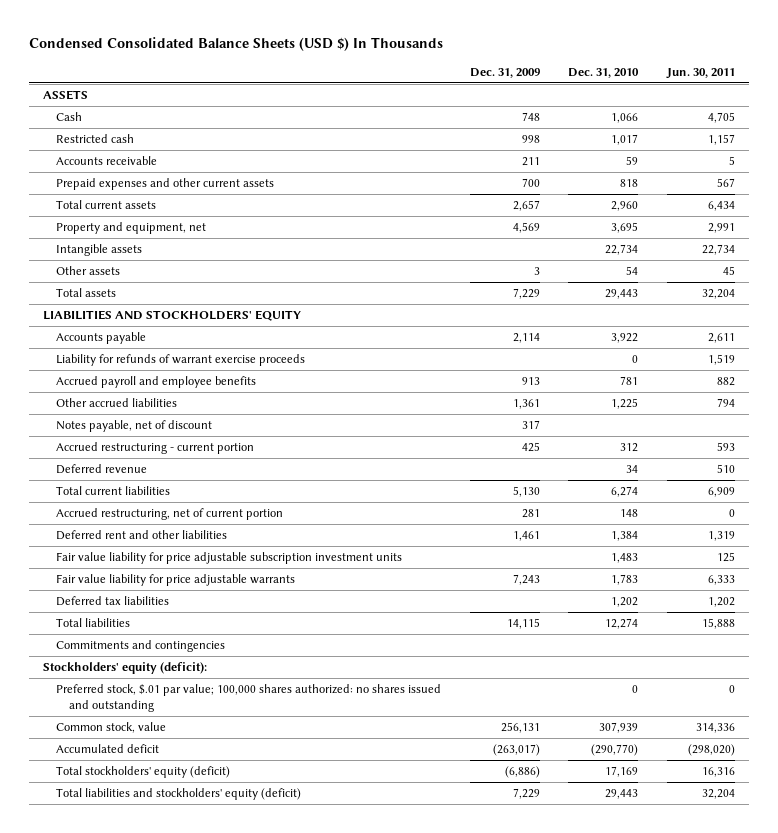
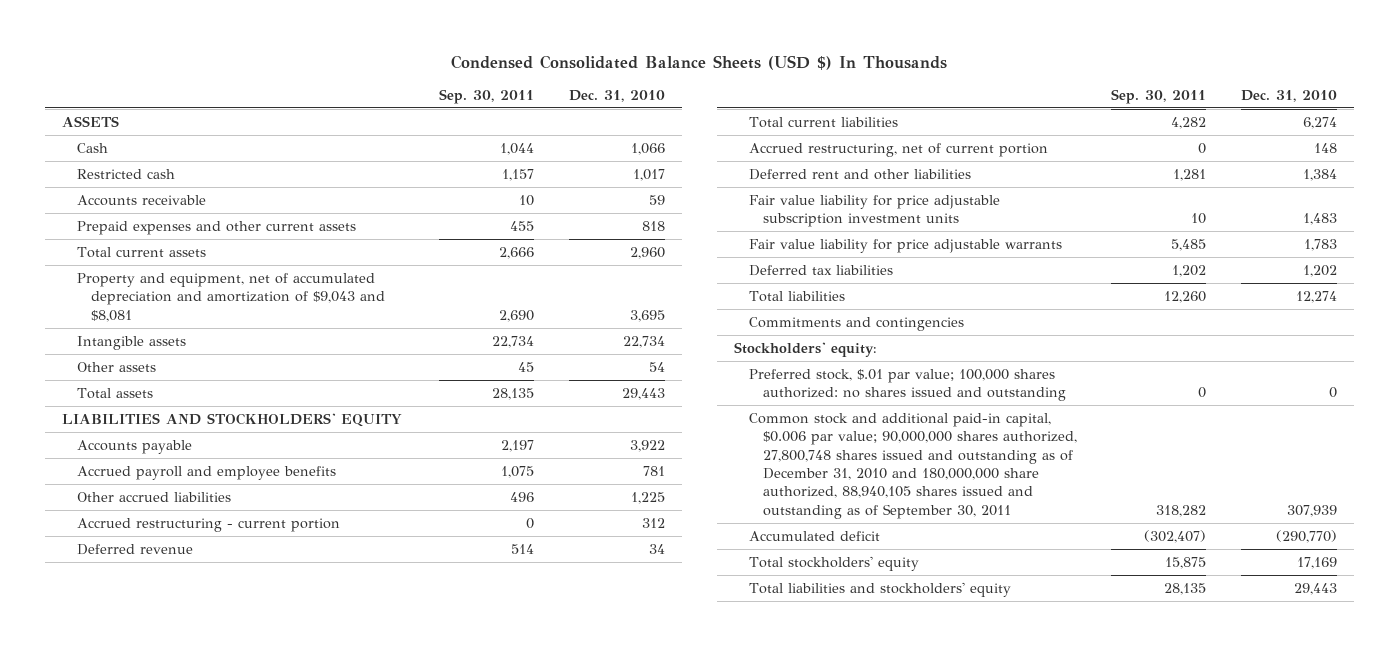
[469,67,540,78] Dec. 31, 2009 -> none
[665,67,735,79] Jun. 30, 2011 -> none
none -> [439,88,535,104] Sep. 30, 2011
[55,222,206,235] Property and equipment, net -> [76,272,386,322] Property and equipment, net of accumulated depreciation and amortization of $9,043 and $8,081
[55,354,305,367] Liability for refunds of warrant exercise proceeds -> none
[55,420,212,433] Notes payable, net of discount -> none
[42,662,207,675] Stockholders' equity (deficit): -> [734,341,878,357] Stockholders' equity:
[55,722,166,734] Common stock, value -> [748,412,1078,519] Common stock and additional paid-in capital, $0.006 par value; 90,000,000 shares authorized, 27,800,748 shares issued and outstanding as of December 31, 2010 and 180,000,000 share authorized, 88,940,105 shares issued and outstanding as of September 30, 2011
[55,766,230,779] Total stockholders' equity (deficit) -> [748,555,919,571] Total stockholders' equity
[55,788,301,801] Total liabilities and stockholders' equity (deficit) -> [748,581,1011,597] Total liabilities and stockholders' equity

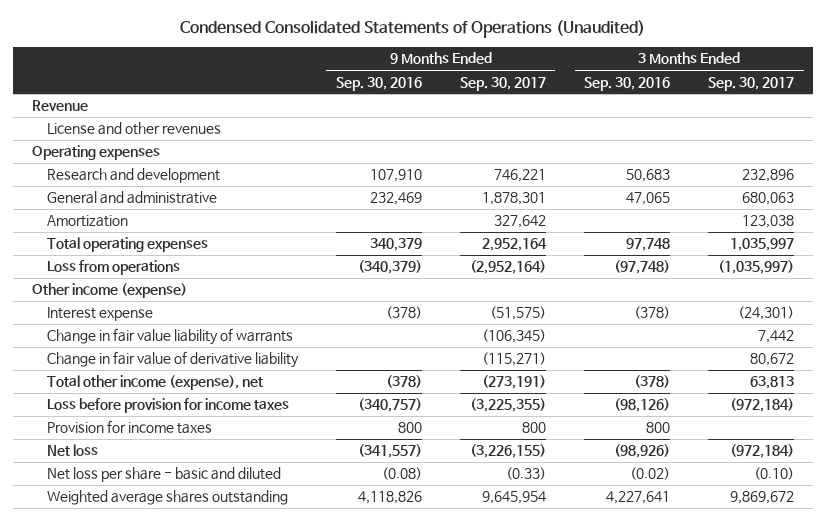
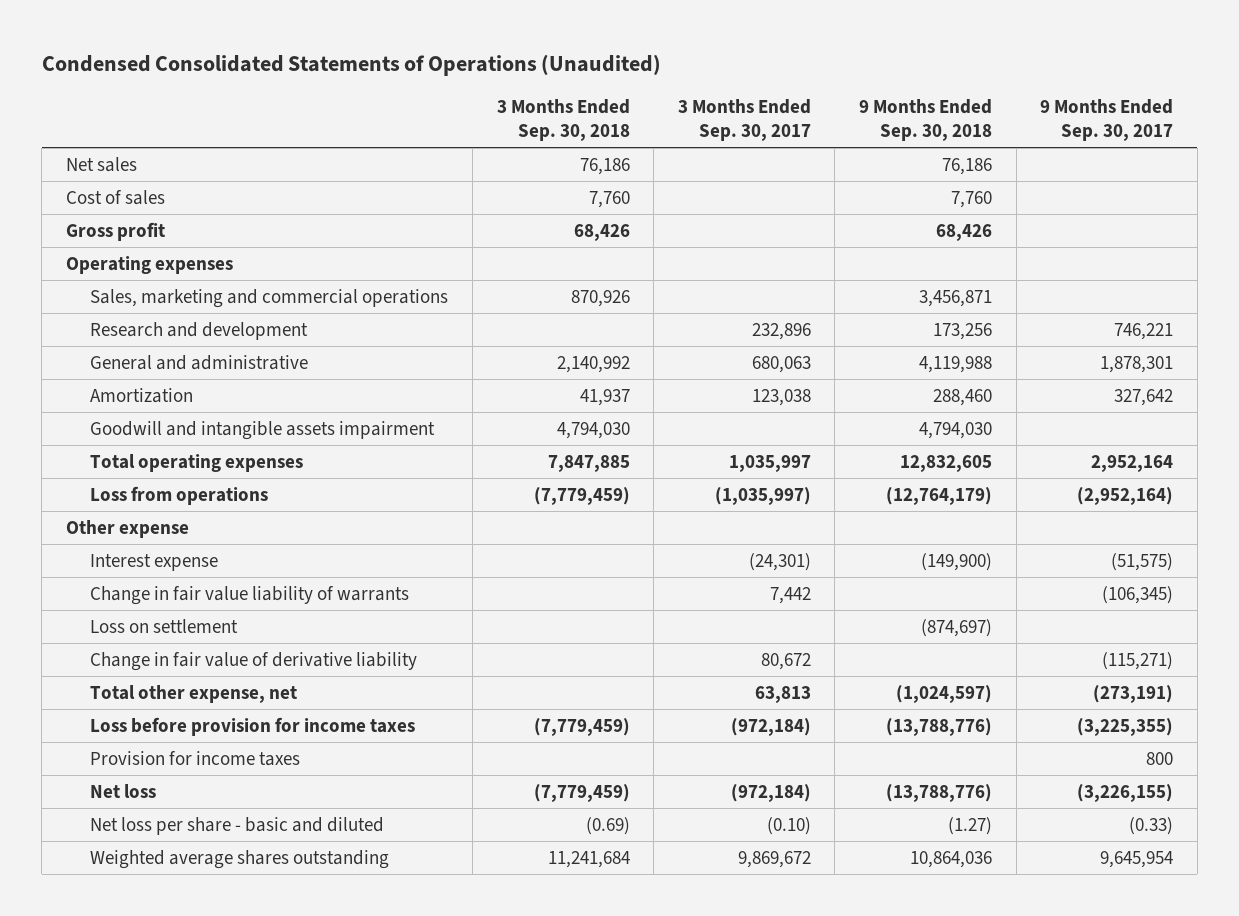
[335,76,422,91] Sep. 30, 2016 -> none
[584,76,671,91] Sep. 30, 2016 -> none
none -> [496,99,630,142] 3 Months Ended Sep. 30, 2018
none -> [859,99,993,142] 9 Months Ended Sep. 30, 2018
[31,100,88,112] Revenue -> none
[46,122,221,136] License and other revenues -> none
none -> [65,156,137,172] Net sales
none -> [65,189,165,205] Cost of sales
none -> [65,221,165,241] Gross profit
none -> [90,288,449,308] Sales, marketing and commercial operations
none -> [90,420,436,440] Goodwill and intangible assets impairment
[31,283,187,299] Other income (expense) -> [65,519,189,538] Other expense
none -> [90,618,239,633] Loss on settlement
[46,375,263,391] Total other income (expense), net -> [90,684,298,703] Total other expense, net

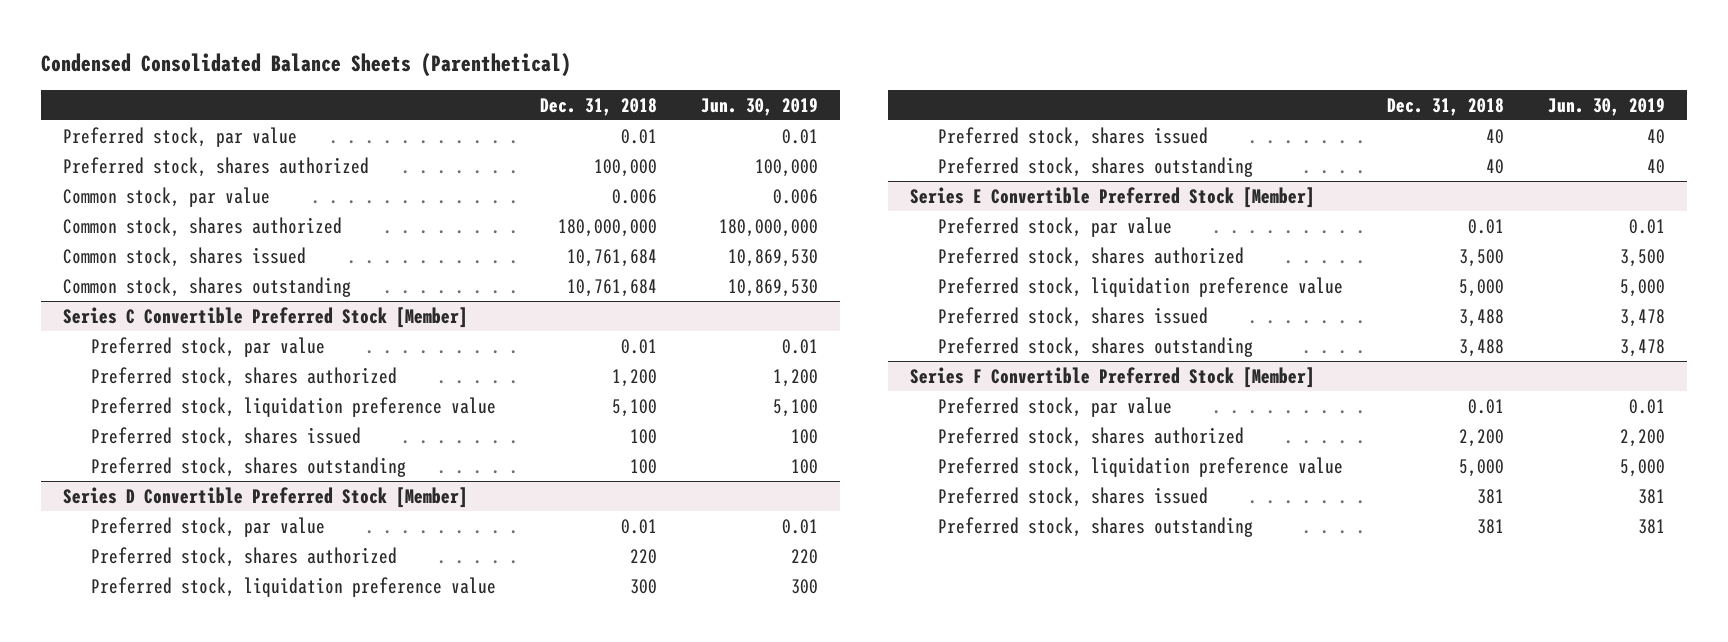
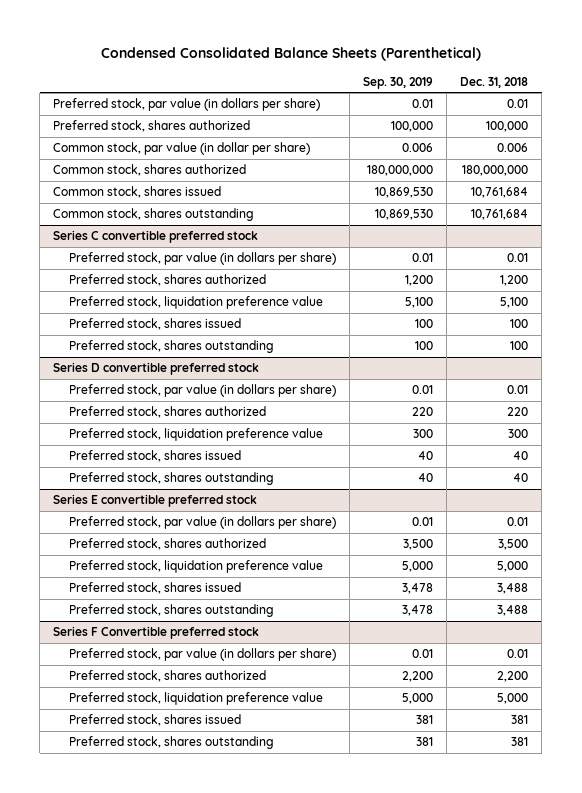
[700,97,818,116] Jun. 30, 2019 -> none
none -> [363,76,434,89] Sep. 30, 2019
[62,126,297,147] Preferred stock, par value -> [53,98,321,112] Preferred stock, par value (in dollars per share)
[62,186,270,207] Common stock, par value -> [53,142,311,156] Common stock, par value (in dollar per share)
[62,306,468,328] Series C Convertible Preferred Stock [Member] -> [53,230,259,244] Series C convertible preferred stock
[90,336,325,357] Preferred stock, par value -> [68,252,336,266] Preferred stock, par value (in dollars per share)
[62,486,468,508] Series D Convertible Preferred Stock [Member] -> [53,362,260,376] Series D convertible preferred stock
[90,516,325,537] Preferred stock, par value -> [68,384,336,398] Preferred stock, par value (in dollars per share)
[909,186,1315,208] Series E Convertible Preferred Stock [Member] -> [53,494,258,508] Series E convertible preferred stock
[938,216,1173,237] Preferred stock, par value -> [68,516,336,530] Preferred stock, par value (in dollars per share)
[909,366,1315,388] Series F Convertible Preferred Stock [Member] -> [53,626,260,640] Series F Convertible preferred stock
[938,396,1173,417] Preferred stock, par value -> [68,648,336,662] Preferred stock, par value (in dollars per share)

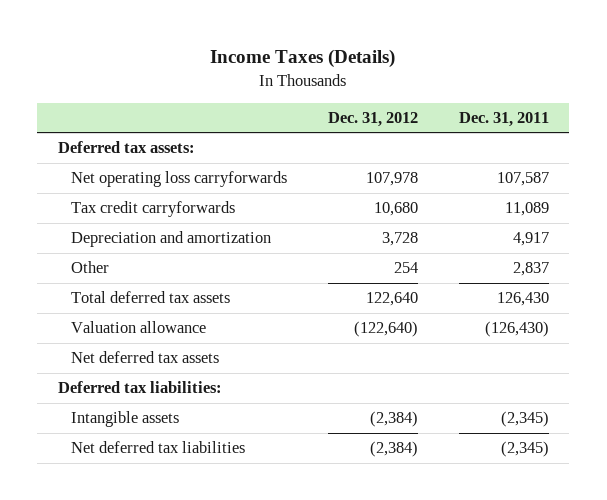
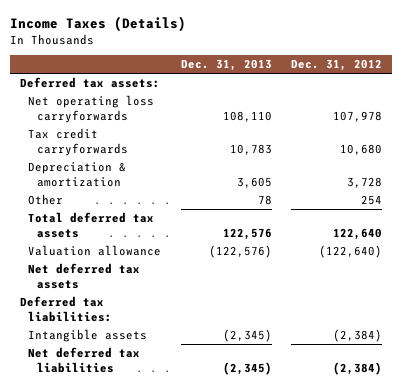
[458,111,549,127] Dec. 31, 2011 -> none
none -> [180,59,272,72] Dec. 31, 2013
[71,231,272,248] Depreciation and amortization -> [28,162,127,188] Depreciation & amortization

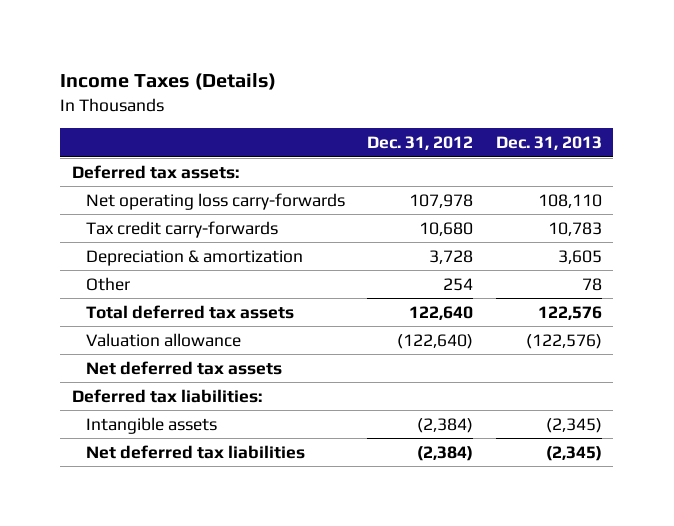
[28,95,155,124] Net operating loss carryforwards -> [85,192,345,210] Net operating loss carry-forwards
[28,128,128,157] Tax credit carryforwards -> [85,220,278,238] Tax credit carry-forwards

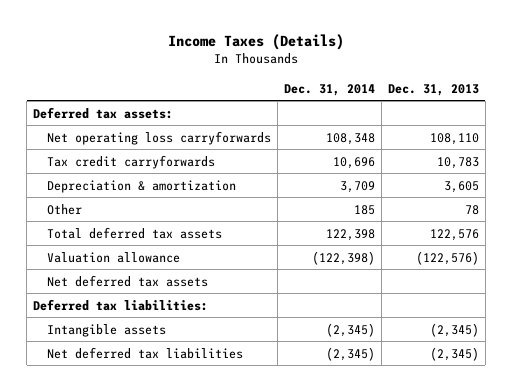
[367,136,474,151] Dec. 31, 2012 -> none
none -> [284,83,376,96] Dec. 31, 2014
[85,192,345,210] Net operating loss carry-forwards -> [47,130,272,145] Net operating loss carryforwards
[85,220,278,238] Tax credit carry-forwards -> [47,154,216,169] Tax credit carryforwards

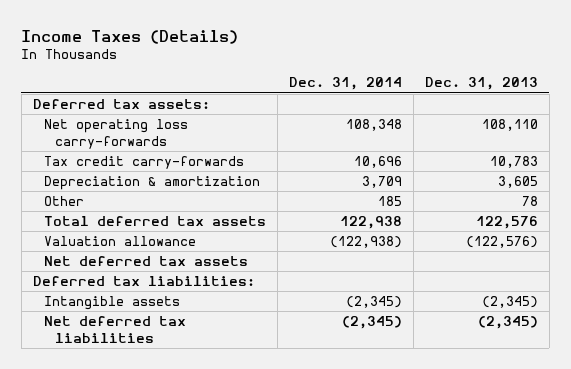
[47,130,272,145] Net operating loss carryforwards -> [44,119,189,149] Net operating loss carry-forwards
[47,154,216,169] Tax credit carryforwards -> [44,156,245,170] Tax credit carry-forwards
[326,228,376,241] 122,398 -> [339,216,402,230] 122,938
[312,250,376,265] (122,398) -> [329,236,402,249] (122,938)

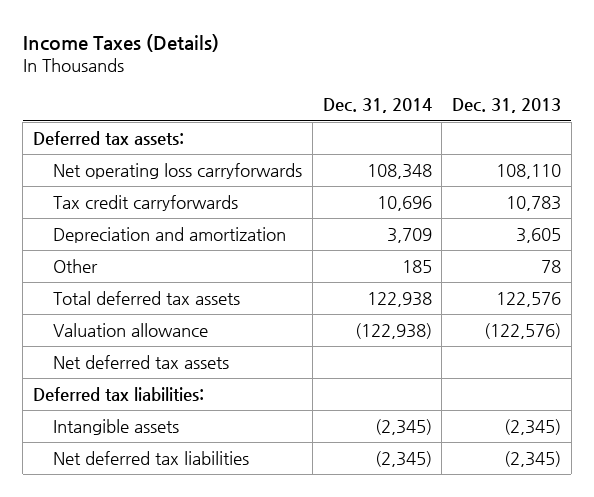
[44,119,189,149] Net operating loss carry-forwards -> [53,163,303,180] Net operating loss carryforwards
[44,156,245,170] Tax credit carry-forwards -> [53,195,239,212] Tax credit carryforwards
[44,176,261,191] Depreciation & amortization -> [53,227,287,244] Depreciation and amortization

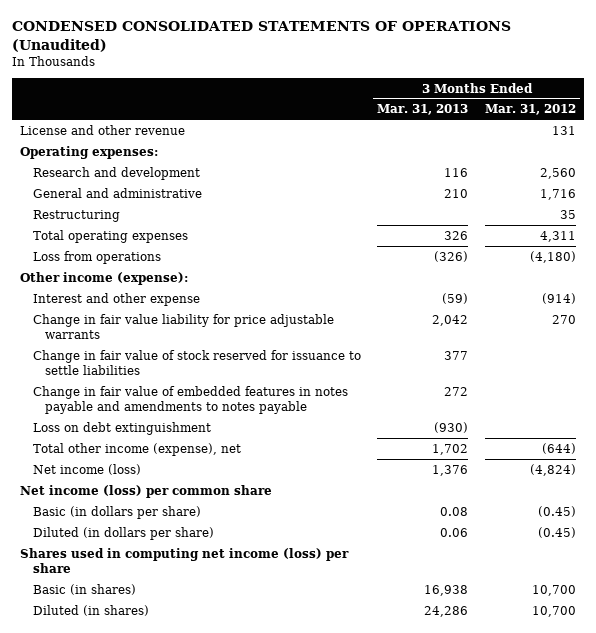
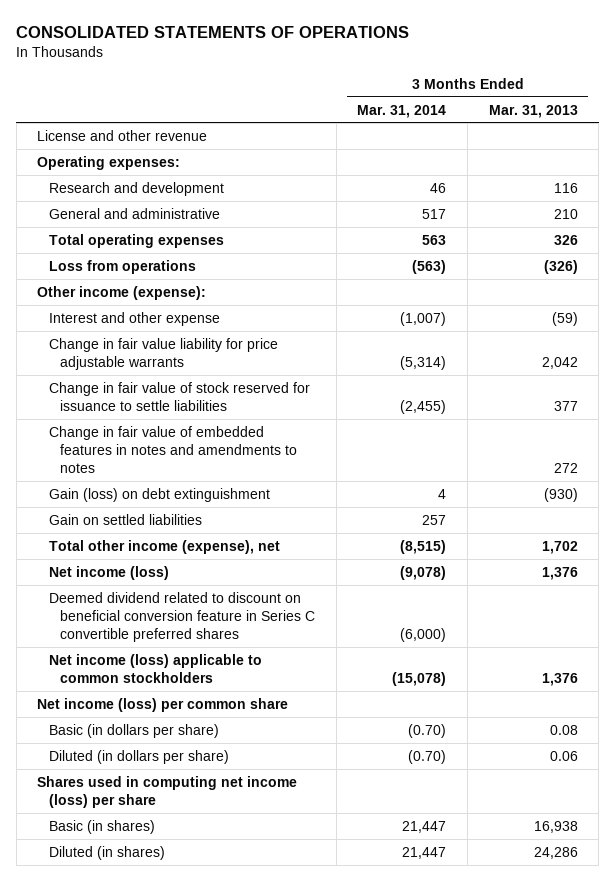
[12,20,512,52] CONDENSED CONSOLIDATED STATEMENTS OF OPERATIONS (Unaudited) -> [16,26,410,39] CONSOLIDATED STATEMENTS OF OPERATIONS
[485,104,577,116] Mar. 31, 2012 -> none
none -> [357,104,447,118] Mar. 31, 2014
[32,209,120,222] Restructuring -> none
[32,385,348,414] Change in fair value of embedded features in notes payable and amendments to notes payable -> [48,425,298,474] Change in fair value of embedded features in notes and amendments to notes
[32,421,211,435] Loss on debt extinguishment -> [48,487,270,502] Gain (loss) on debt extinguishment
none -> [48,513,202,525] Gain on settled liabilities
none -> [48,591,316,643] Deemed dividend related to discount on beneficial conversion feature in Series C convertible preferred shares
none -> [48,653,262,683] Net income (loss) applicable to common stockholders

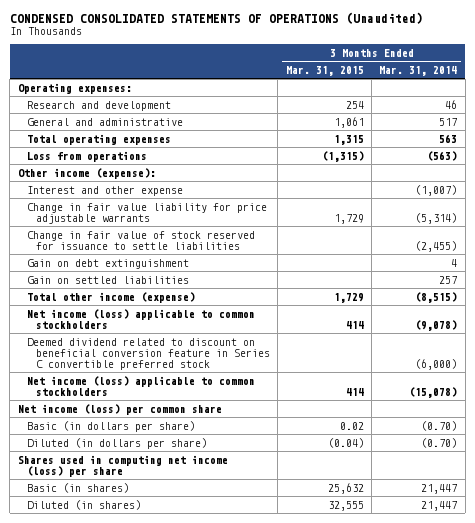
[16,26,410,39] CONSOLIDATED STATEMENTS OF OPERATIONS -> [9,12,423,25] CONDENSED CONSOLIDATED STATEMENTS OF OPERATIONS (Unaudited)
[488,104,578,118] Mar. 31, 2013 -> none
none -> [285,65,364,76] Mar. 31, 2015
[37,129,208,141] License and other revenue -> none
[48,425,298,474] Change in fair value of embedded features in notes and amendments to notes -> none
[48,487,270,502] Gain (loss) on debt extinguishment -> [26,258,189,269] Gain on debt extinguishment
[48,539,280,554] Total other income (expense), net -> [26,291,195,303] Total other income (expense)
[48,565,169,580] Net income (loss) -> [26,308,255,329] Net income (loss) applicable to common stockholders
[48,591,316,643] Deemed dividend related to discount on beneficial conversion feature in Series C convertible preferred shares -> [26,337,271,370] Deemed dividend related to discount on beneficial conversion feature in Series C convertible preferred stock

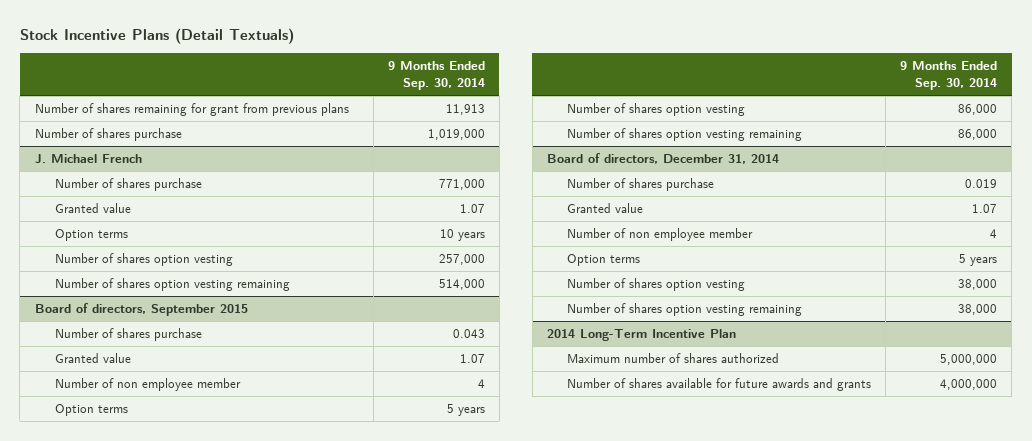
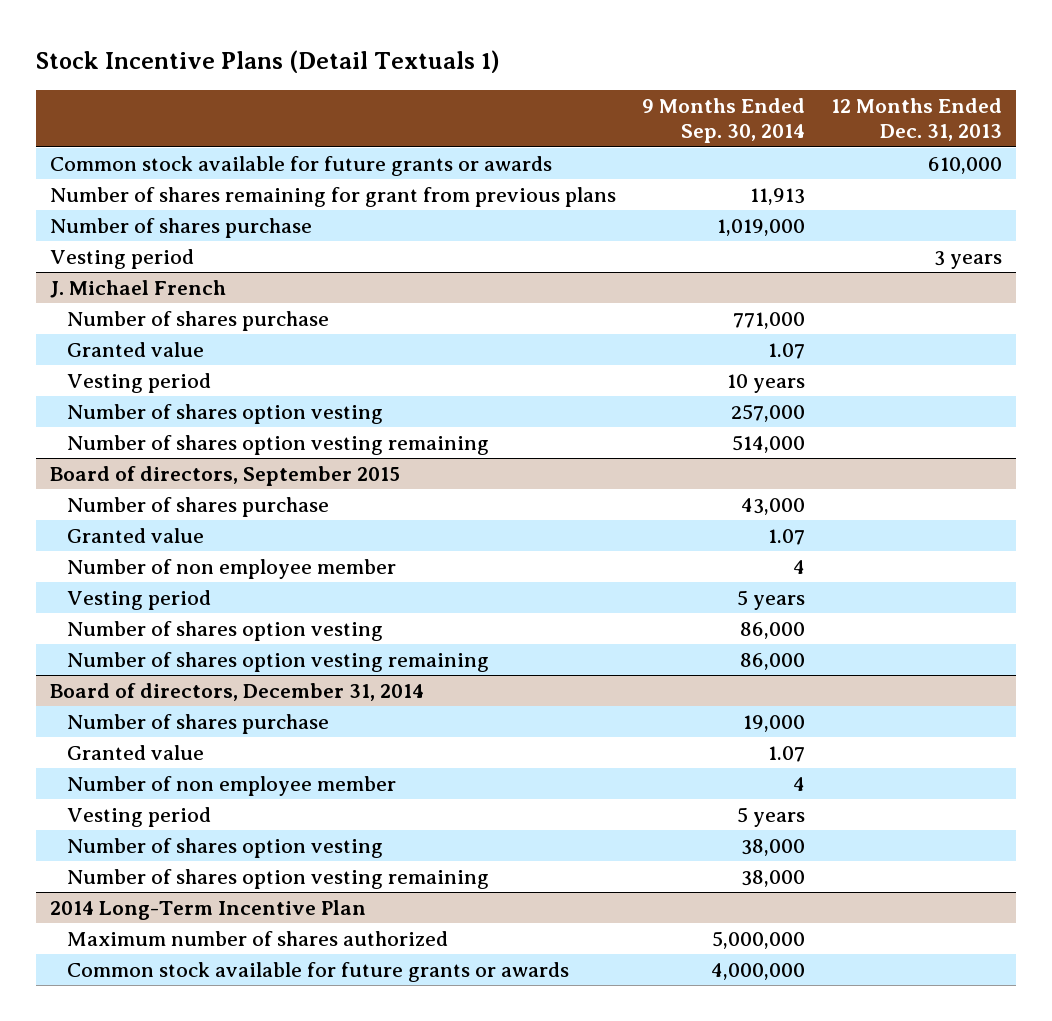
[19,28,294,45] Stock Incentive Plans (Detail Textuals) -> [36,49,501,73] Stock Incentive Plans (Detail Textuals 1)
none -> [831,97,1003,142] 12 Months Ended Dec. 31, 2013
none -> [49,155,552,176] Common stock available for future grants or awards
none -> [49,248,194,269] Vesting period
[54,228,128,241] Option terms -> [67,372,212,393] Vesting period
[452,328,485,338] 0.043 -> [740,497,805,515] 43,000
[54,403,128,416] Option terms -> [67,589,212,610] Vesting period
[965,178,998,188] 0.019 -> [742,714,805,732] 19,000
[566,253,640,266] Option terms -> [67,806,212,827] Vesting period
[566,377,871,391] Number of shares available for future awards and grants -> [67,961,570,982] Common stock available for future grants or awards

